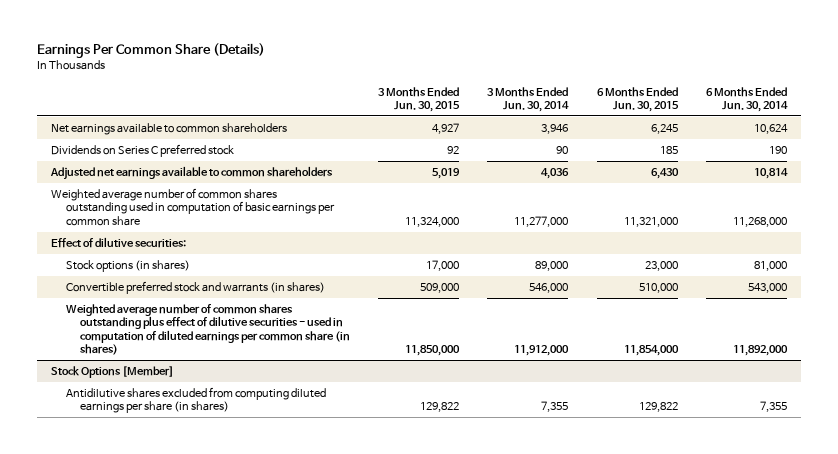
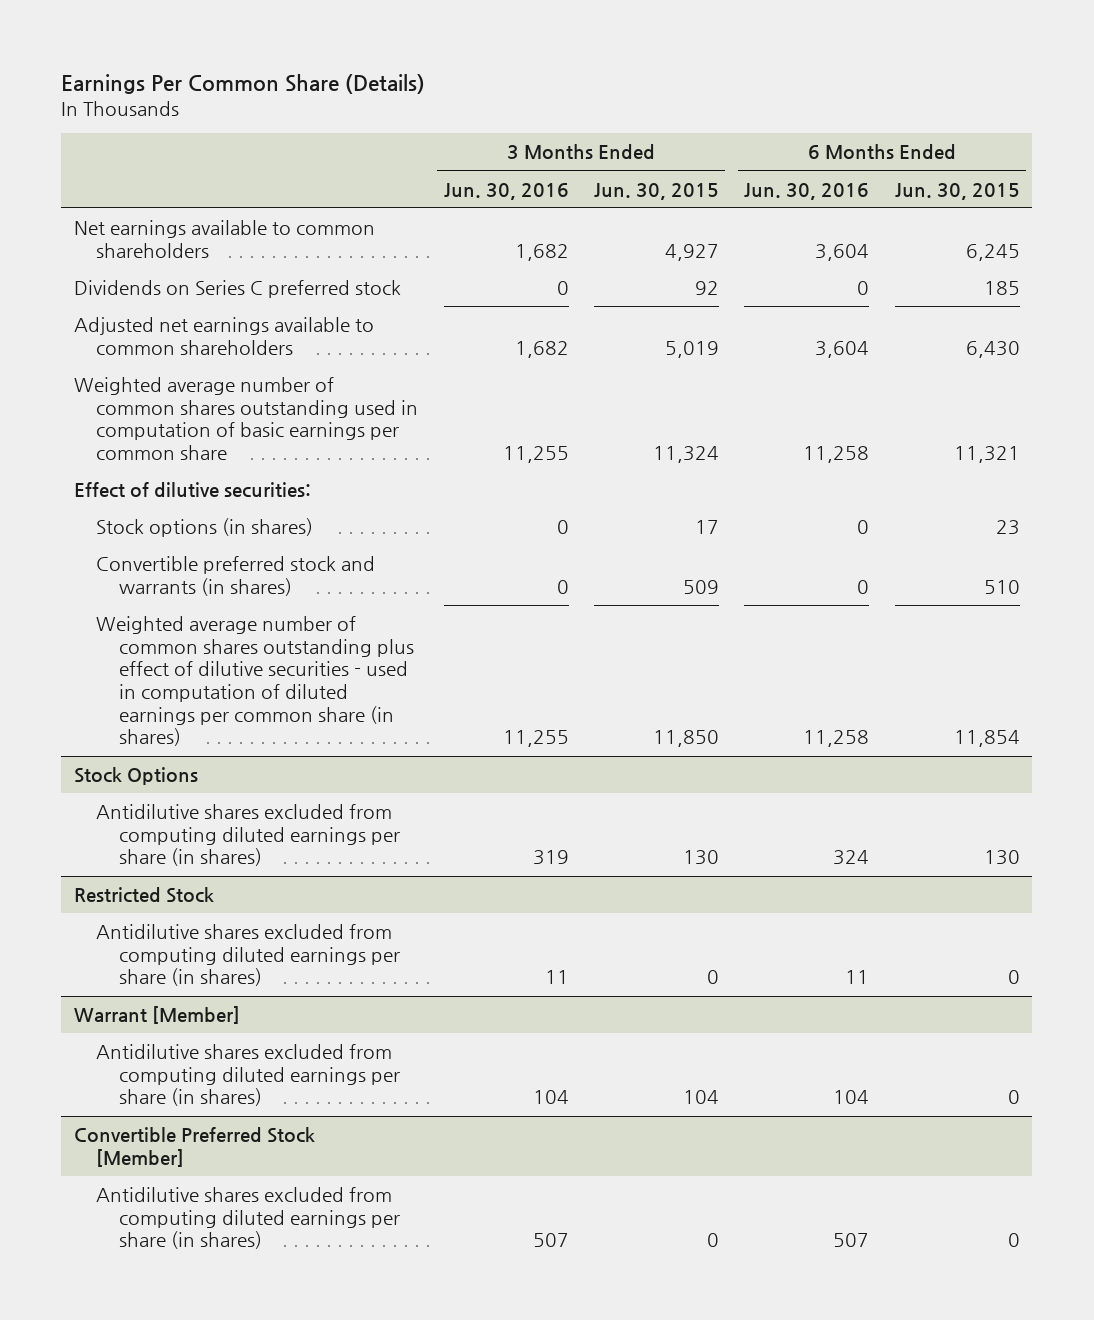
[487,86,570,112] 3 Months Ended Jun. 30, 2014 -> none
[705,86,788,112] 6 Months Ended Jun. 30, 2014 -> none
none -> [443,182,569,200] Jun. 30, 2016
none -> [744,182,870,200] Jun. 30, 2016
[405,216,460,227] 11,324,000 -> [653,446,720,464] 11,324
[623,216,678,227] 11,321,000 -> [953,446,1020,464] 11,321
[426,259,460,271] 17,000 -> [695,520,720,535] 17
[644,260,678,271] 23,000 -> [995,520,1020,536] 23
[420,282,460,293] 509,000 -> [683,579,720,594] 509
[638,282,678,293] 510,000 -> [983,579,1020,594] 510
[405,344,461,356] 11,850,000 -> [653,730,720,748] 11,850
[623,344,679,356] 11,854,000 -> [953,730,1020,748] 11,854
[51,365,175,378] Stock Options [Member] -> [74,767,199,786] Stock Options
[420,402,460,413] 129,822 -> [683,850,720,866] 130
[638,402,678,413] 129,822 -> [983,850,1020,866] 130
none -> [74,887,215,904] Restricted Stock
none -> [96,924,400,987] Antidilutive shares excluded from computing diluted earnings per share (in shares)
none -> [74,1006,241,1025] Warrant [Member]
none -> [96,1044,400,1107] Antidilutive shares excluded from computing diluted earnings per share (in shares)
none -> [74,1127,316,1167] Convertible Preferred Stock [Member]
none -> [96,1187,400,1250] Antidilutive shares excluded from computing diluted earnings per share (in shares)

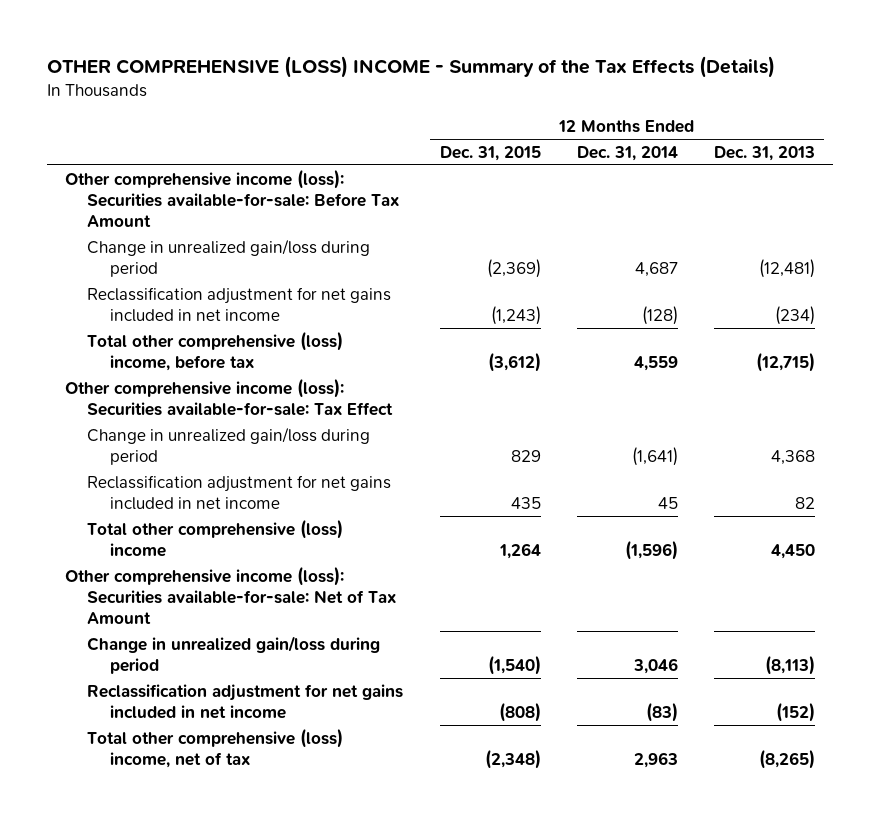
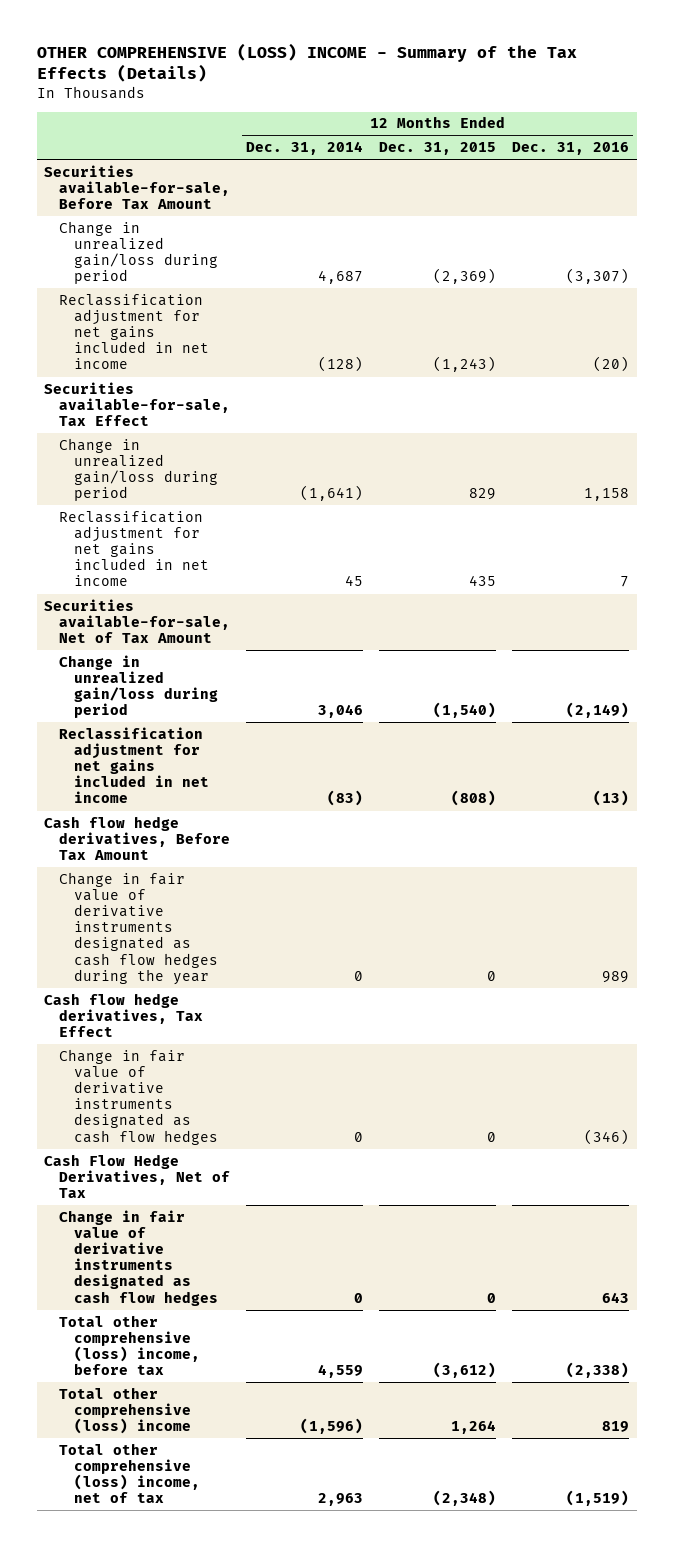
[714,145,816,161] Dec. 31, 2013 -> none
none -> [511,142,629,156] Dec. 31, 2016
[64,168,400,228] Other comprehensive income (loss): Securities available-for-sale: Before Tax Amount -> [44,164,231,210] Securities available-for-sale, Before Tax Amount
[64,377,394,416] Other comprehensive income (loss): Securities available-for-sale: Tax Effect -> [44,381,231,427] Securities available-for-sale, Tax Effect
[64,565,397,625] Other comprehensive income (loss): Securities available-for-sale: Net of Tax Amount -> [44,598,231,644] Securities available-for-sale, Net of Tax Amount
none -> [44,815,231,861] Cash flow hedge derivatives, Before Tax Amount
none -> [59,871,219,985] Change in fair value of derivative instruments designated as cash flow hedges during the year
none -> [44,992,204,1038] Cash flow hedge derivatives, Tax Effect
none -> [59,1048,219,1145] Change in fair value of derivative instruments designated as cash flow hedges
none -> [44,1153,231,1199] Cash Flow Hedge Derivatives, Net of Tax
none -> [59,1209,219,1306] Change in fair value of derivative instruments designated as cash flow hedges
[87,330,344,371] Total other comprehensive (loss) income, before tax -> [59,1314,201,1376] Total other comprehensive (loss) income, before tax
[87,518,344,557] Total other comprehensive (loss) income -> [59,1386,192,1435] Total other comprehensive (loss) income

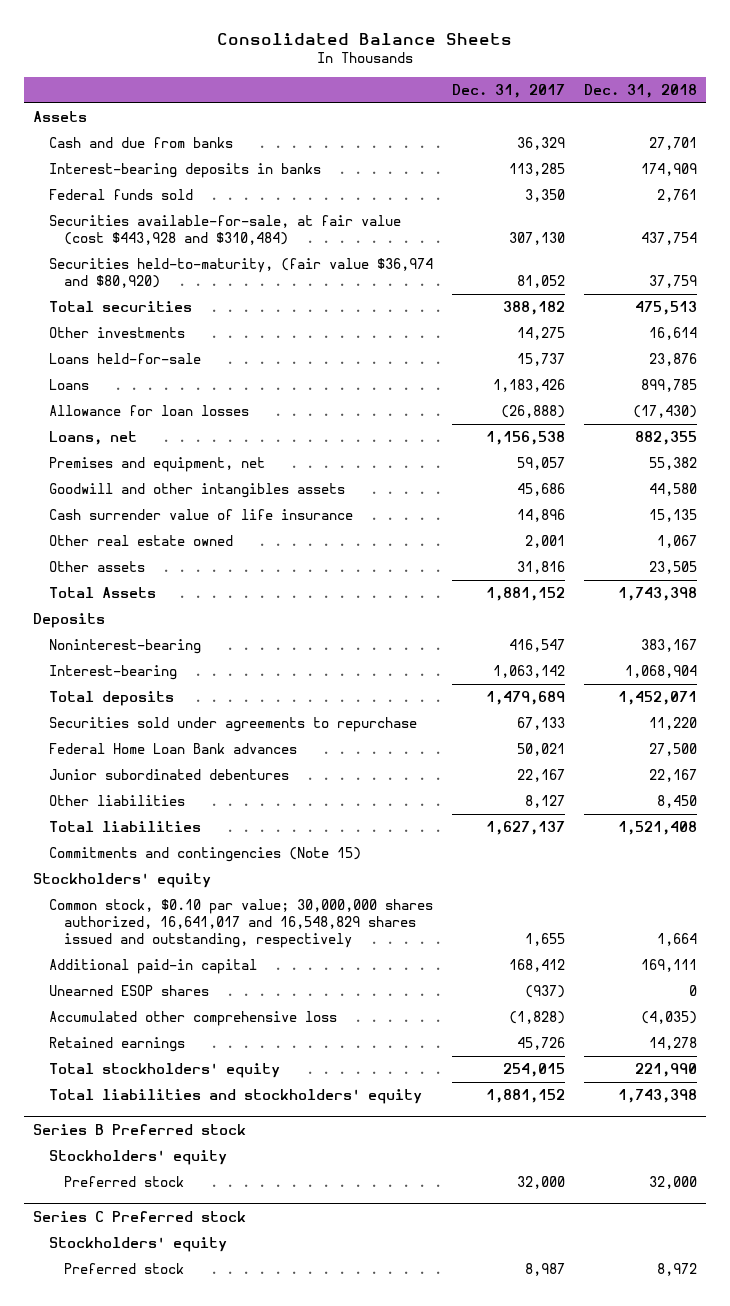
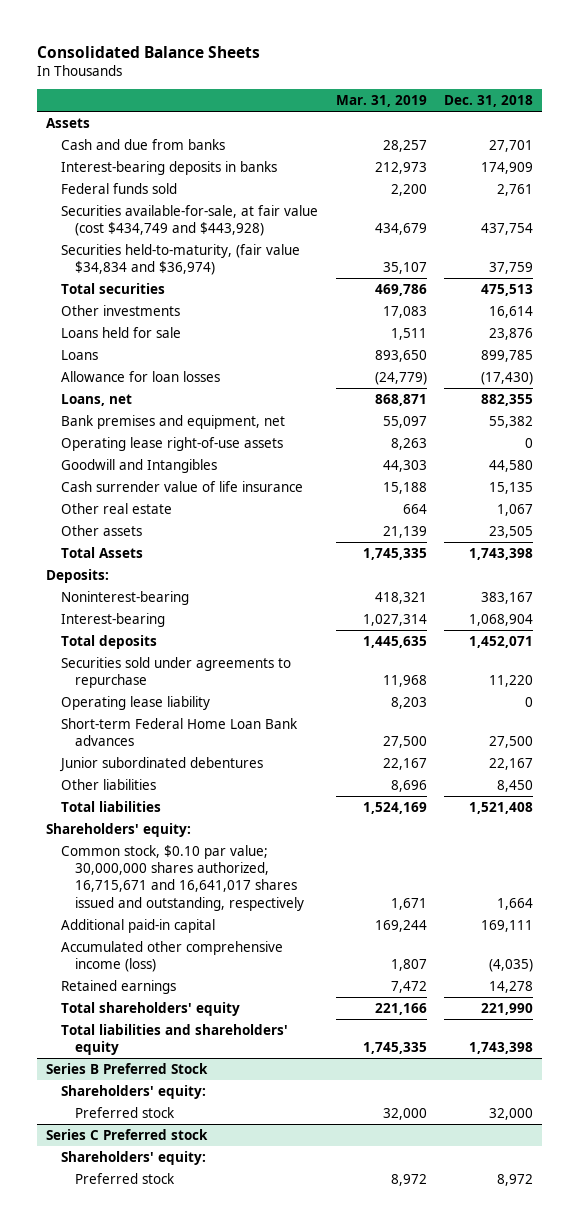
[451,84,565,99] Dec. 31, 2017 -> none
none -> [335,95,427,108] Mar. 31, 2019
[48,215,401,246] Securities available-for-sale, at fair value (cost $443,928 and $310,484) -> [60,204,318,237] Securities available-for-sale, at fair value (cost $434,749 and $443,928)
[48,258,433,289] Securities held-to-maturity, (fair value $36,974 and $80,920) -> [60,243,300,276] Securities held-to-maturity, (fair value $34,834 and $36,974)
[48,353,201,365] Loans held-for-sale -> [60,326,181,338] Loans held for sale
[48,457,265,473] Premises and equipment, net -> [60,414,285,429] Bank premises and equipment, net
none -> [60,436,283,451] Operating lease right-of-use assets
[48,483,345,499] Goodwill and other intangibles assets -> [60,458,217,473] Goodwill and Intangibles
[48,535,233,547] Other real estate owned -> [60,502,172,514] Other real estate
[33,613,106,629] Deposits -> [46,568,110,583] Deposits:
none -> [60,695,210,710] Operating lease liability
[48,743,297,755] Federal Home Loan Bank advances -> [60,717,298,747] Short-term Federal Home Loan Bank advances
[48,847,361,863] Commitments and contingencies (Note 15) -> none
[33,873,212,889] Stockholders' equity -> [46,822,192,837] Shareholders' equity:
[48,899,433,949] Common stock, $0.10 par value; 30,000,000 shares authorized, 16,641,017 and 16,548,829 shares issued and outstanding, respectively -> [60,844,305,911] Common stock, $0.10 par value; 30,000,000 shares authorized, 16,715,671 and 16,641,017 shares issued and outstanding, respectively
[48,985,209,997] Unearned ESOP shares -> none
[48,1011,337,1027] Accumulated other comprehensive loss -> [60,940,283,973] Accumulated other comprehensive income (loss)
[48,1063,280,1079] Total stockholders' equity -> [60,1001,240,1016] Total shareholders' equity
[48,1089,422,1105] Total liabilities and stockholders' equity -> [60,1023,288,1056] Total liabilities and shareholders' equity
[33,1123,247,1135] Series B Preferred stock -> [46,1062,209,1074] Series B Preferred Stock
[48,1150,227,1166] Stockholders' equity -> [60,1084,206,1099] Shareholders' equity:
[48,1237,227,1253] Stockholders' equity -> [60,1150,206,1165] Shareholders' equity:

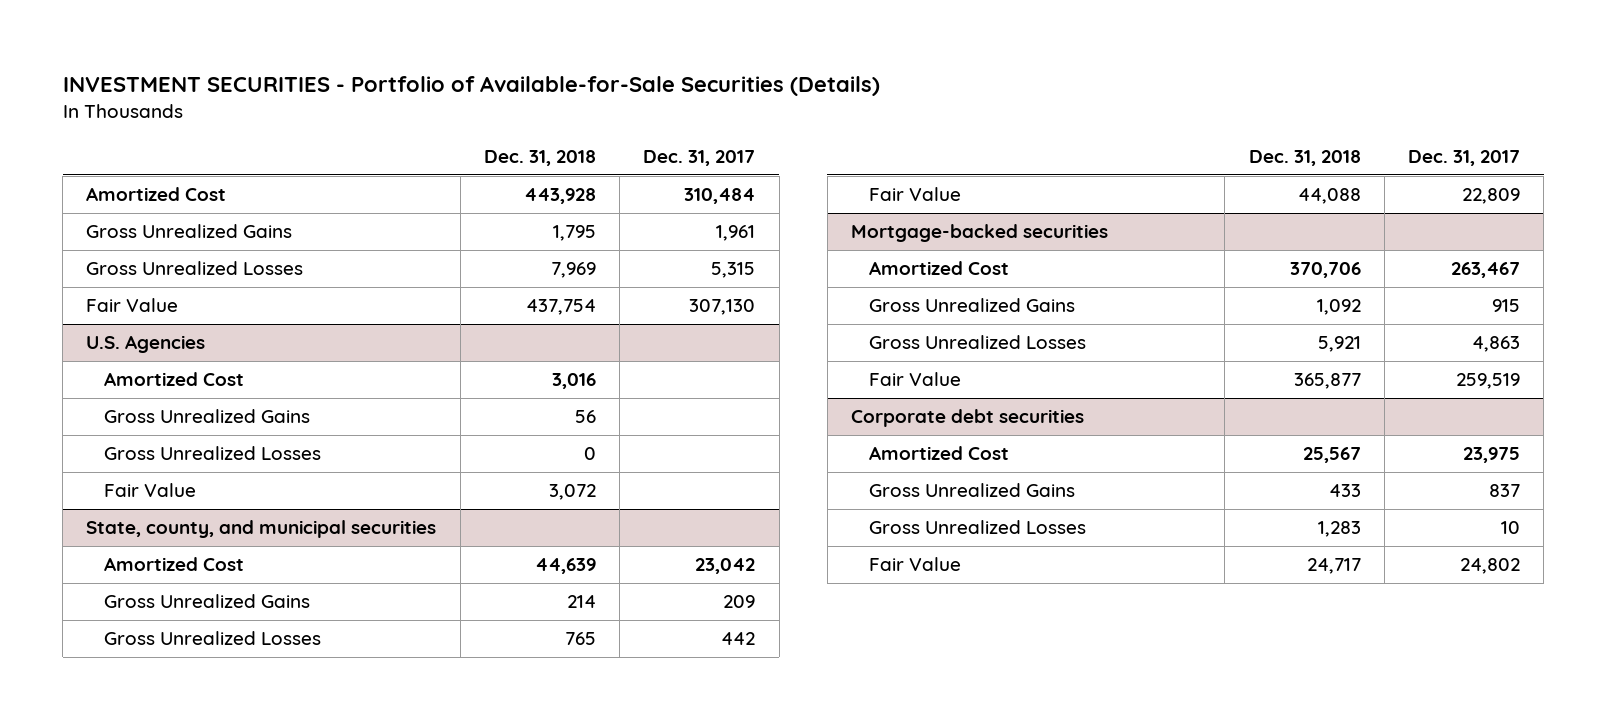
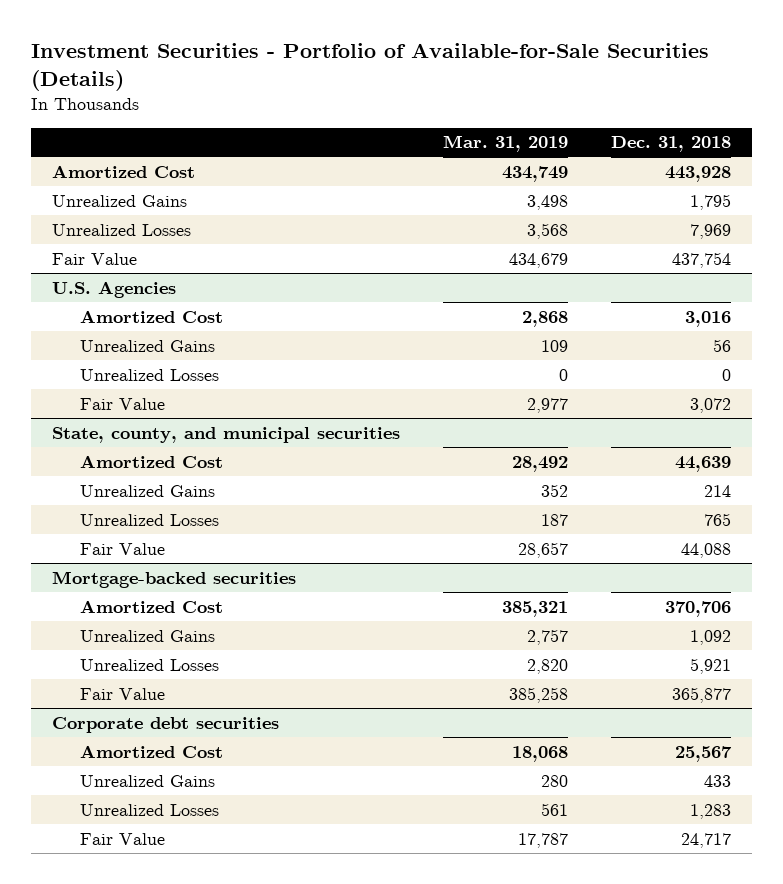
[62,76,880,97] INVESTMENT SECURITIES - Portfolio of Available-for-Sale Securities (Details) -> [30,43,709,91] Investment Securities - Portfolio of Available-for-Sale Securities (Details)
[643,149,756,166] Dec. 31, 2017 -> none
none -> [442,135,568,153] Mar. 31, 2019
[86,224,293,239] Gross Unrealized Gains -> [52,194,188,207] Unrealized Gains
[86,261,304,276] Gross Unrealized Losses -> [52,223,192,236] Unrealized Losses
[104,409,311,424] Gross Unrealized Gains -> [79,339,215,352] Unrealized Gains
[104,446,322,461] Gross Unrealized Losses -> [79,368,219,381] Unrealized Losses
[104,594,311,609] Gross Unrealized Gains -> [79,484,215,497] Unrealized Gains
[104,631,322,646] Gross Unrealized Losses -> [79,513,219,526] Unrealized Losses
[869,298,1076,313] Gross Unrealized Gains -> [79,629,215,642] Unrealized Gains
[869,335,1087,350] Gross Unrealized Losses -> [79,658,219,671] Unrealized Losses
[869,483,1076,498] Gross Unrealized Gains -> [79,774,215,787] Unrealized Gains
[869,520,1087,535] Gross Unrealized Losses -> [79,803,219,816] Unrealized Losses

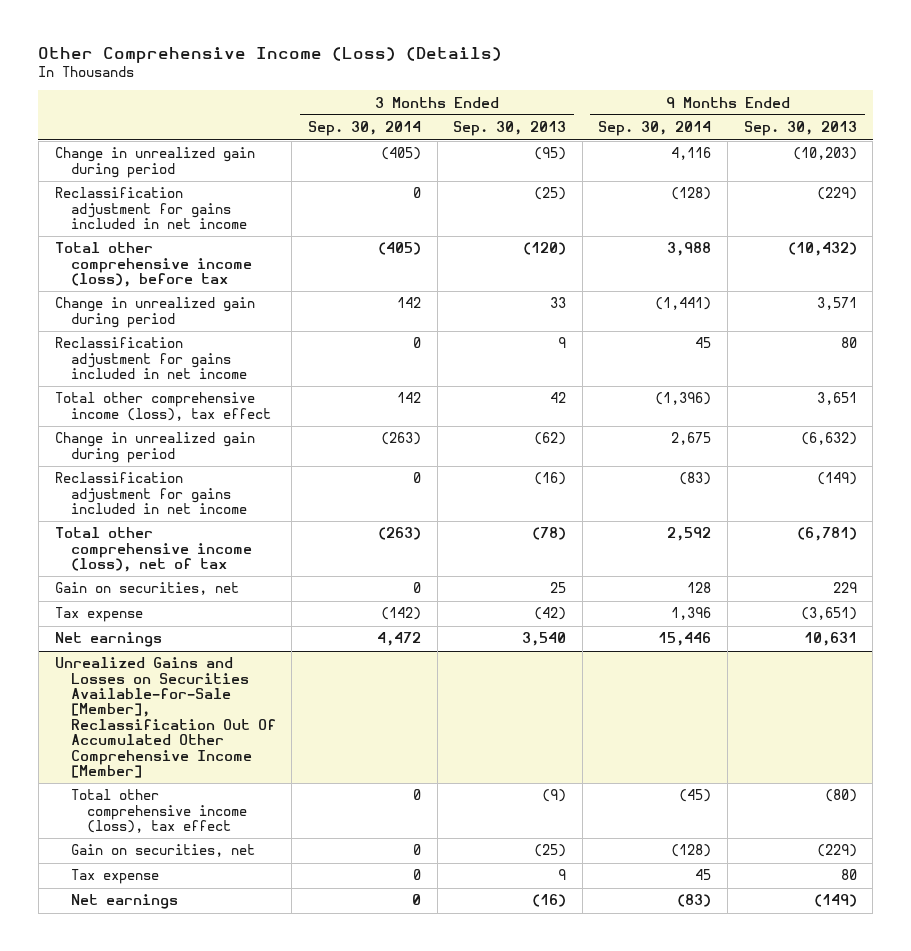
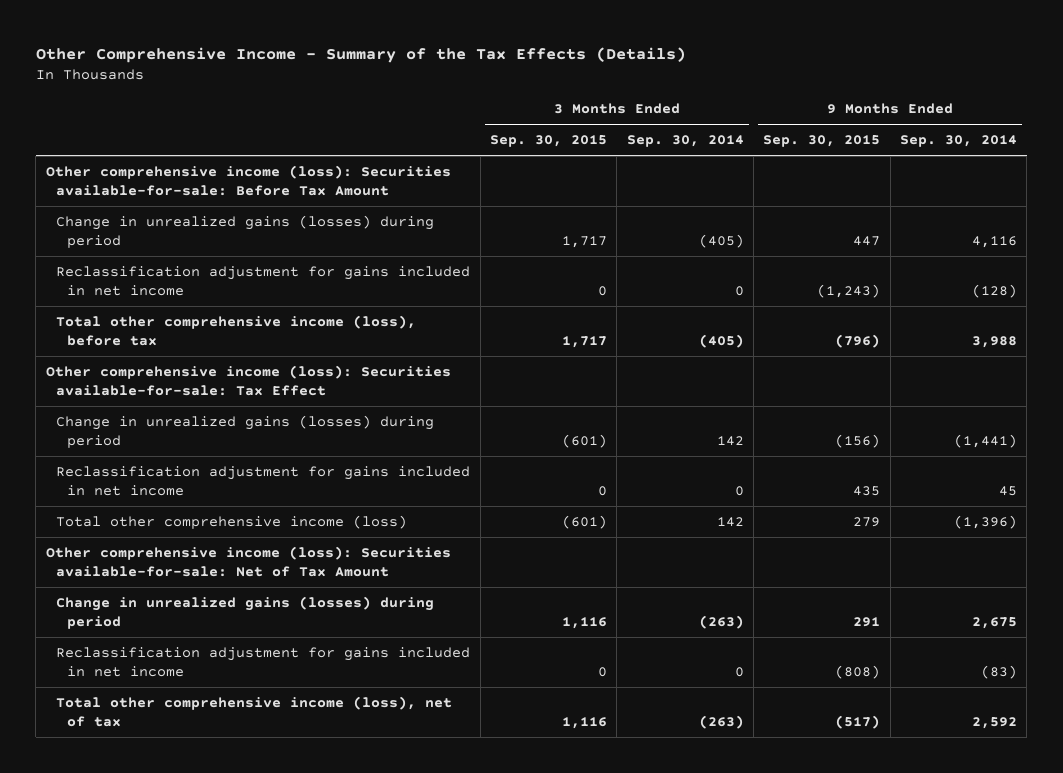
[38,47,503,64] Other Comprehensive Income (Loss) (Details) -> [35,46,686,63] Other Comprehensive Income - Summary of the Tax Effects (Details)
[453,121,567,137] Sep. 30, 2013 -> none
[743,121,857,137] Sep. 30, 2013 -> none
none -> [490,135,608,148] Sep. 30, 2015
none -> [763,135,881,148] Sep. 30, 2015
none -> [45,164,451,196] Other comprehensive income (loss): Securities available-for-sale: Before Tax Amount
[54,147,255,178] Change in unrealized gain during period -> [56,214,435,248] Change in unrealized gains (losses) during period
none -> [45,364,451,396] Other comprehensive income (loss): Securities available-for-sale: Tax Effect
[54,297,255,328] Change in unrealized gain during period -> [56,414,435,448] Change in unrealized gains (losses) during period
[54,392,271,421] Total other comprehensive income (loss), tax effect -> [56,514,408,529] Total other comprehensive income (loss)
none -> [45,545,451,577] Other comprehensive income (loss): Securities available-for-sale: Net of Tax Amount
[54,432,255,463] Change in unrealized gain during period -> [56,595,435,629] Change in unrealized gains (losses) during period
[54,582,239,596] Gain on securities, net -> none
[54,607,143,623] Tax expense -> none
[54,632,162,648] Net earnings -> none
[54,657,276,778] Unrealized Gains and Losses on Securities Available-for-Sale [Member], Reclassification Out Of Accumulated Other Comprehensive Income [Member] -> none
[70,789,248,834] Total other comprehensive income (loss), tax effect -> none
[70,844,255,858] Gain on securities, net -> none
[70,869,159,885] Tax expense -> none
[70,894,178,910] Net earnings -> none

